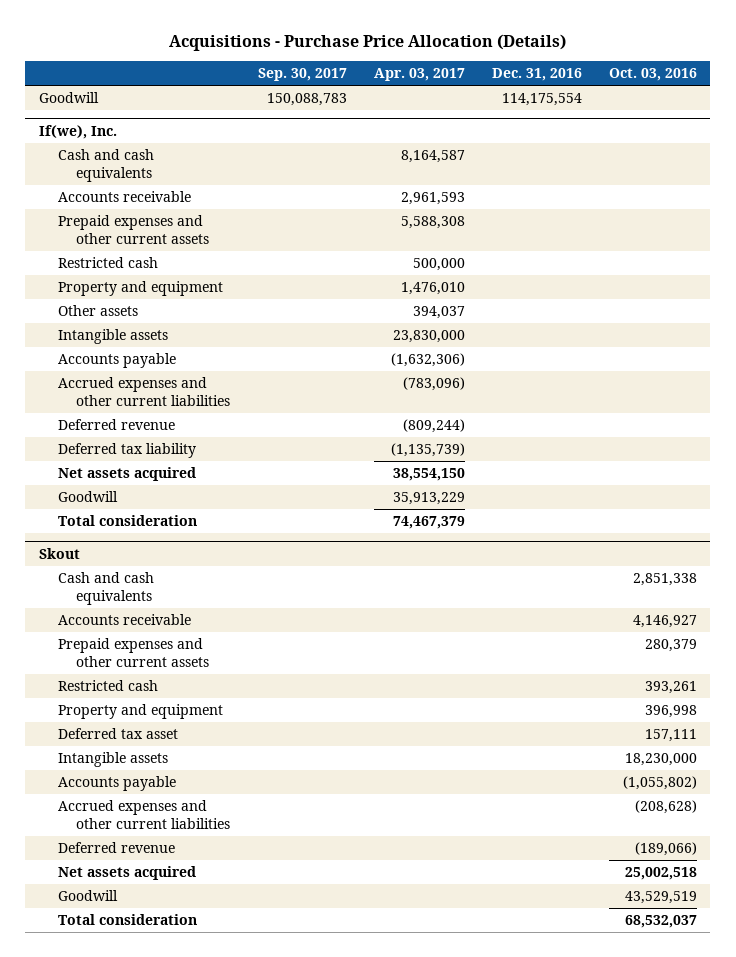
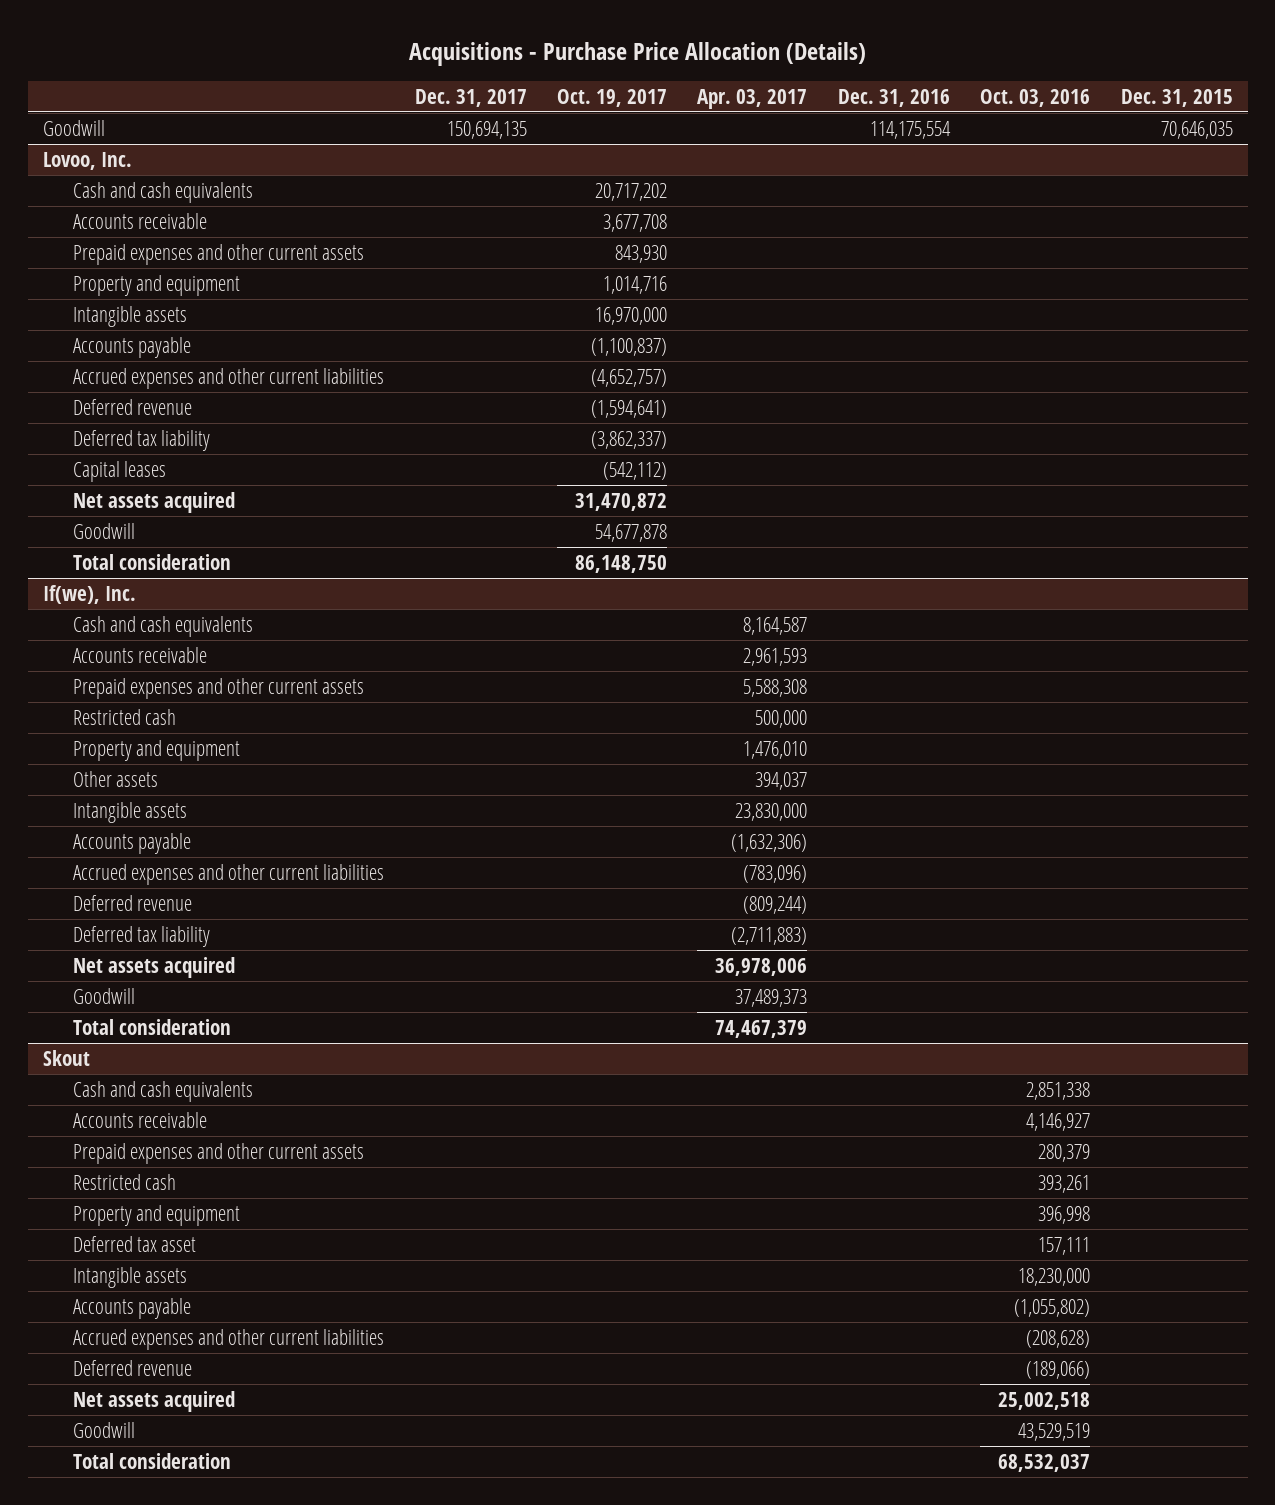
[257,67,347,81] Sep. 30, 2017 -> none
none -> [414,89,527,108] Dec. 31, 2017
none -> [557,89,668,108] Oct. 19, 2017
none -> [1120,89,1233,108] Dec. 31, 2015
none -> [42,151,132,170] Lovoo, Inc.
none -> [73,181,254,203] Cash and cash equivalents
none -> [73,212,208,229] Accounts receivable
none -> [73,243,365,265] Prepaid expenses and other current assets
none -> [73,274,241,296] Property and equipment
none -> [73,305,188,327] Intangible assets
none -> [73,336,192,358] Accounts payable
none -> [73,367,385,389] Accrued expenses and other current liabilities
none -> [73,398,193,415] Deferred revenue
none -> [73,429,211,451] Deferred tax liability
none -> [73,460,167,482] Capital leases
none -> [73,491,236,513] Net assets acquired
none -> [73,522,136,539] Goodwill
none -> [73,553,232,570] Total consideration
[390,443,465,458] (1,135,739) -> [731,926,808,945] (2,711,883)
[392,468,465,482] 38,554,150 -> [715,957,808,976] 36,978,006
[392,492,465,506] 35,913,229 -> [735,988,808,1007] 37,489,373

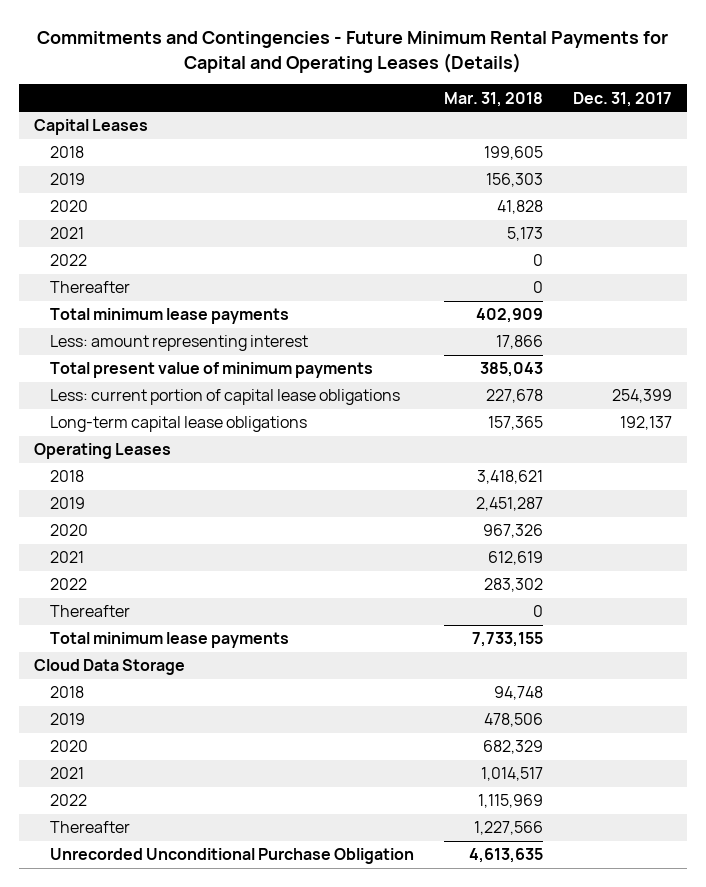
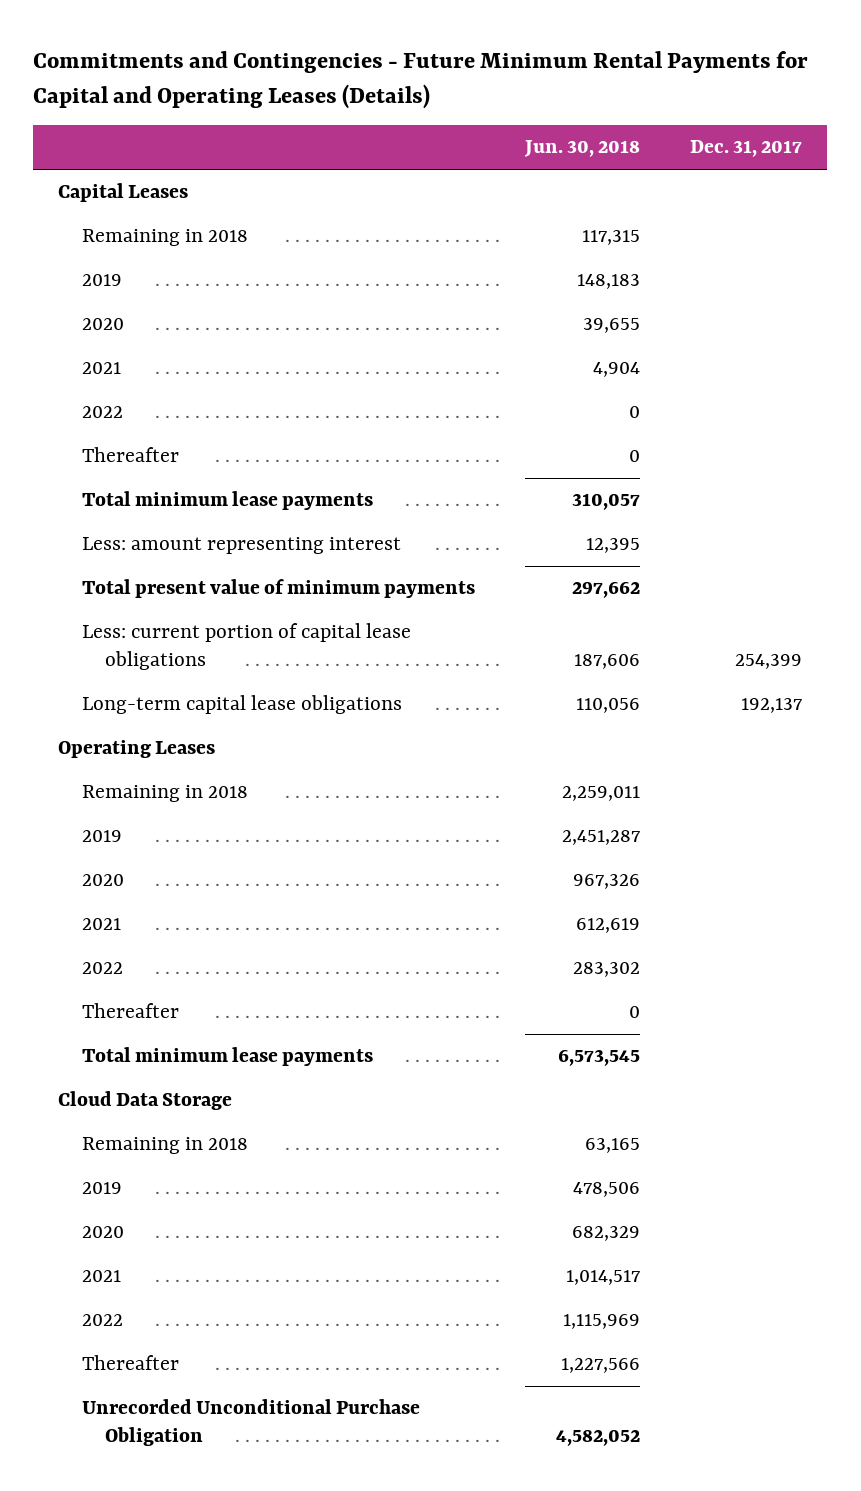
[443,91,543,107] Mar. 31, 2018 -> none
none -> [523,140,640,158] Jun. 30, 2018
[49,146,84,159] 2018 -> [81,229,248,247] Remaining in 2018
[49,470,84,483] 2018 -> [81,785,248,803] Remaining in 2018
[49,686,84,699] 2018 -> [81,1137,248,1155] Remaining in 2018

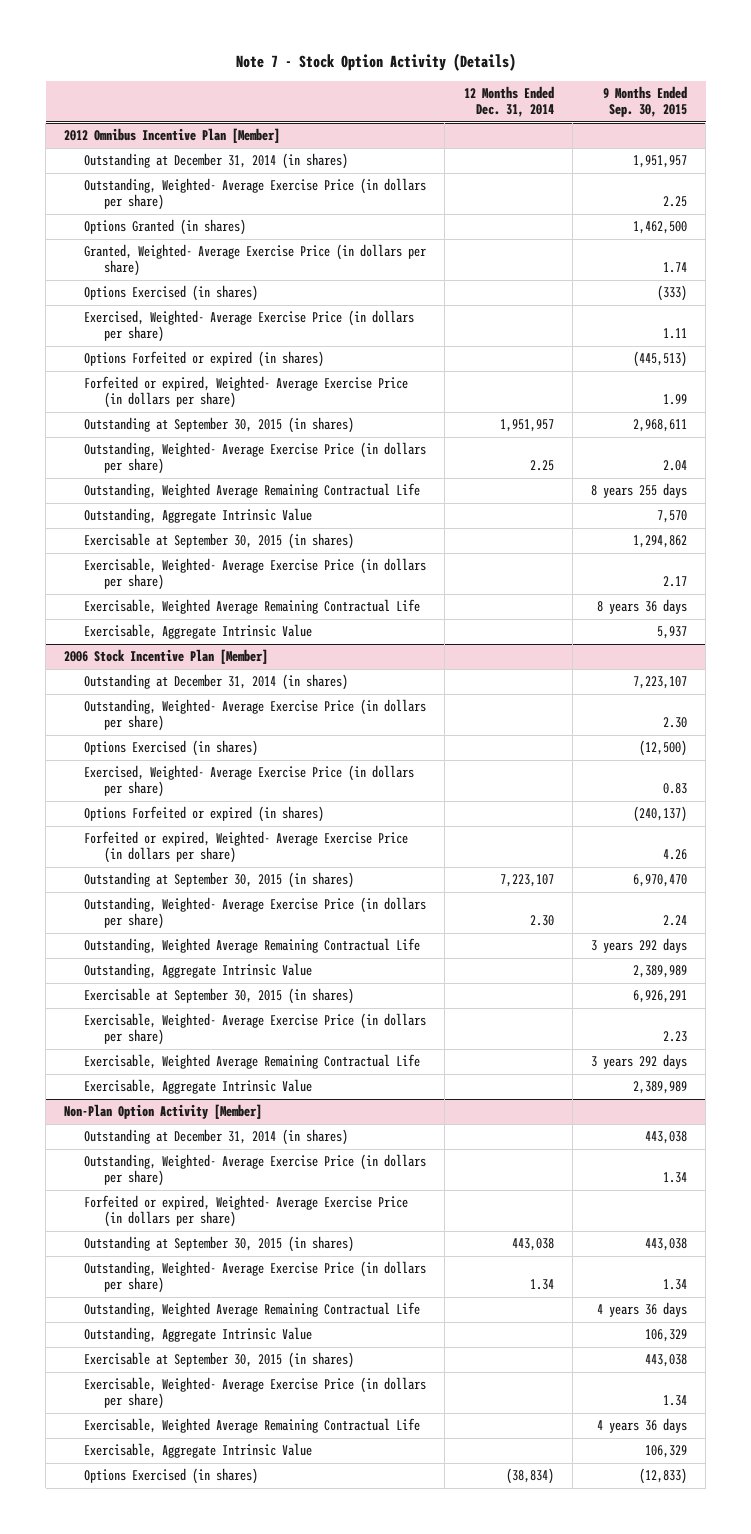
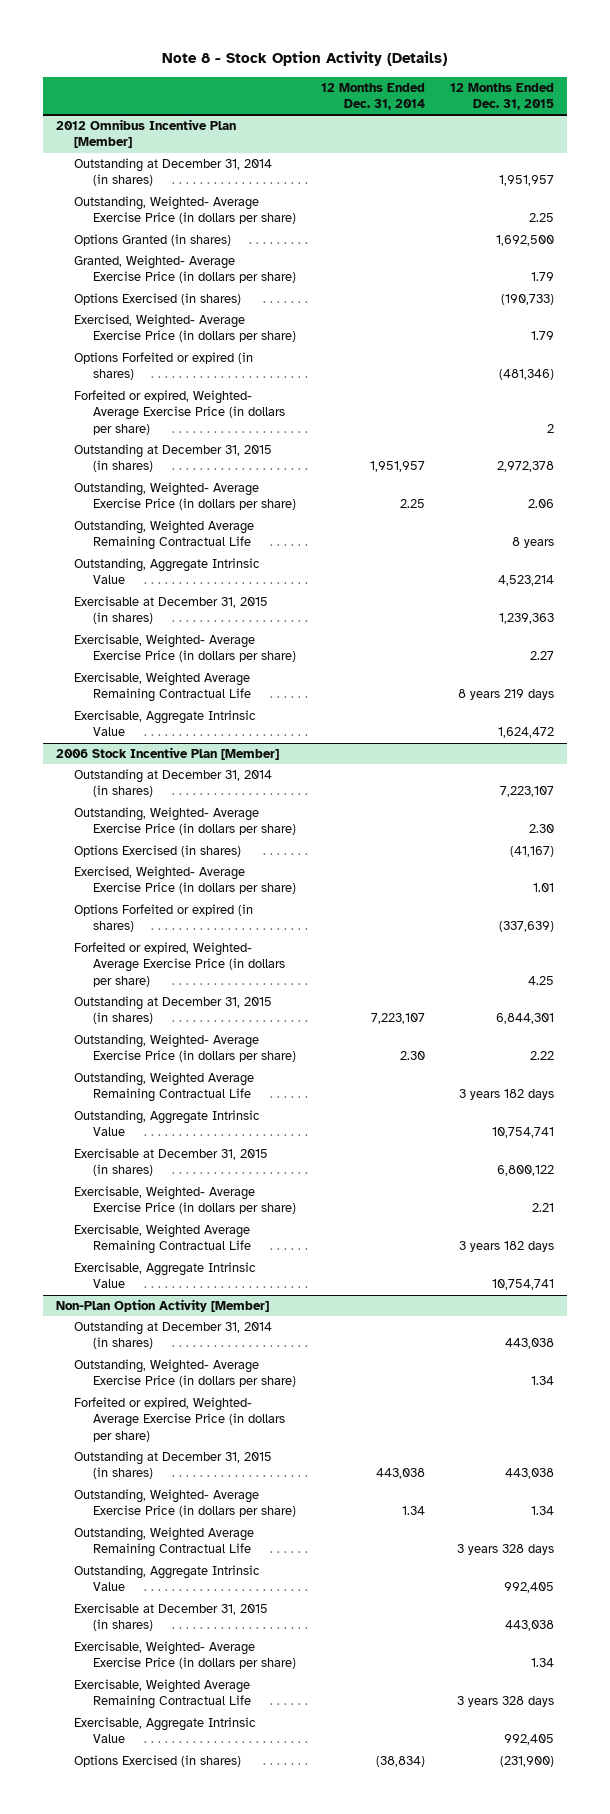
[235,53,516,72] Note 7 - Stock Option Activity (Details) -> [162,51,448,67] Note 8 - Stock Option Activity (Details)
[603,86,688,118] 9 Months Ended Sep. 30, 2015 -> none
none -> [450,82,555,110] 12 Months Ended Dec. 31, 2015
[84,417,355,434] Outstanding at September 30, 2015 (in shares) -> [74,444,273,473] Outstanding at December 31, 2015 (in shares)
[84,533,355,550] Exercisable at September 30, 2015 (in shares) -> [74,596,269,625] Exercisable at December 31, 2015 (in shares)
[84,872,355,889] Outstanding at September 30, 2015 (in shares) -> [74,996,273,1025] Outstanding at December 31, 2015 (in shares)
[84,988,355,1005] Exercisable at September 30, 2015 (in shares) -> [74,1148,269,1177] Exercisable at December 31, 2015 (in shares)
[84,1236,355,1253] Outstanding at September 30, 2015 (in shares) -> [74,1451,273,1480] Outstanding at December 31, 2015 (in shares)
[84,1352,355,1369] Exercisable at September 30, 2015 (in shares) -> [74,1603,269,1632] Exercisable at December 31, 2015 (in shares)

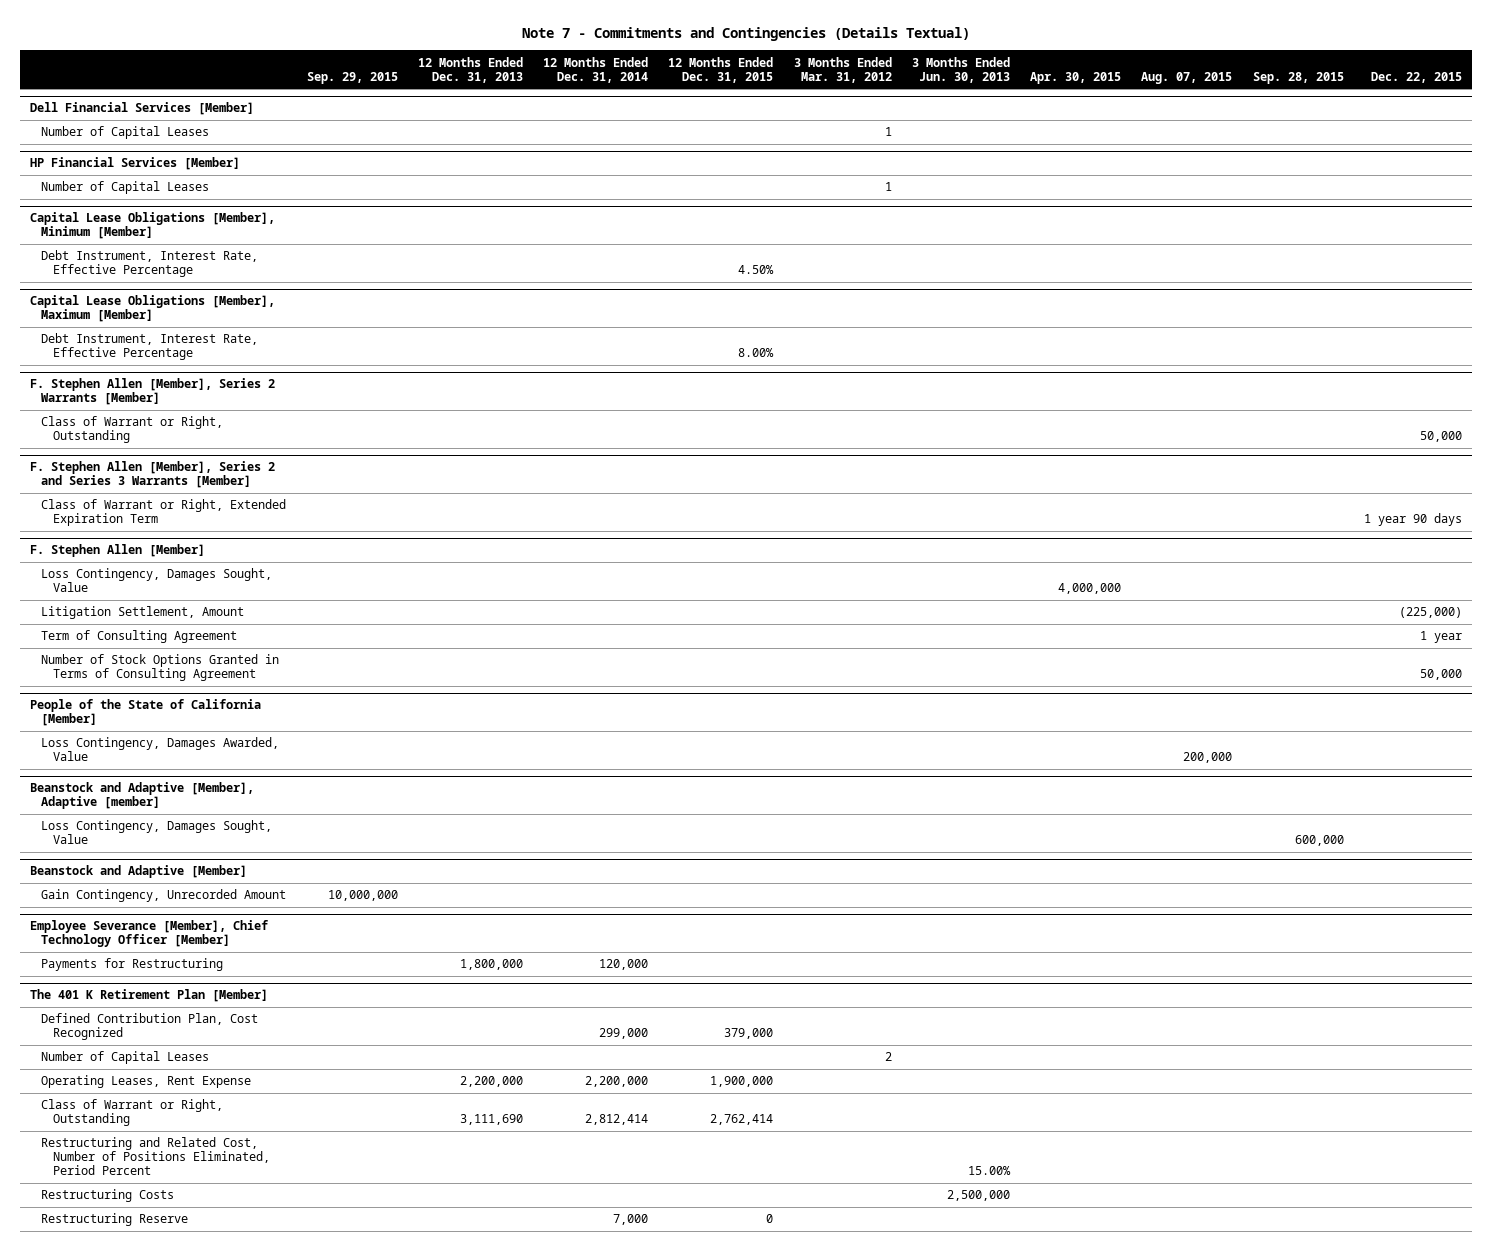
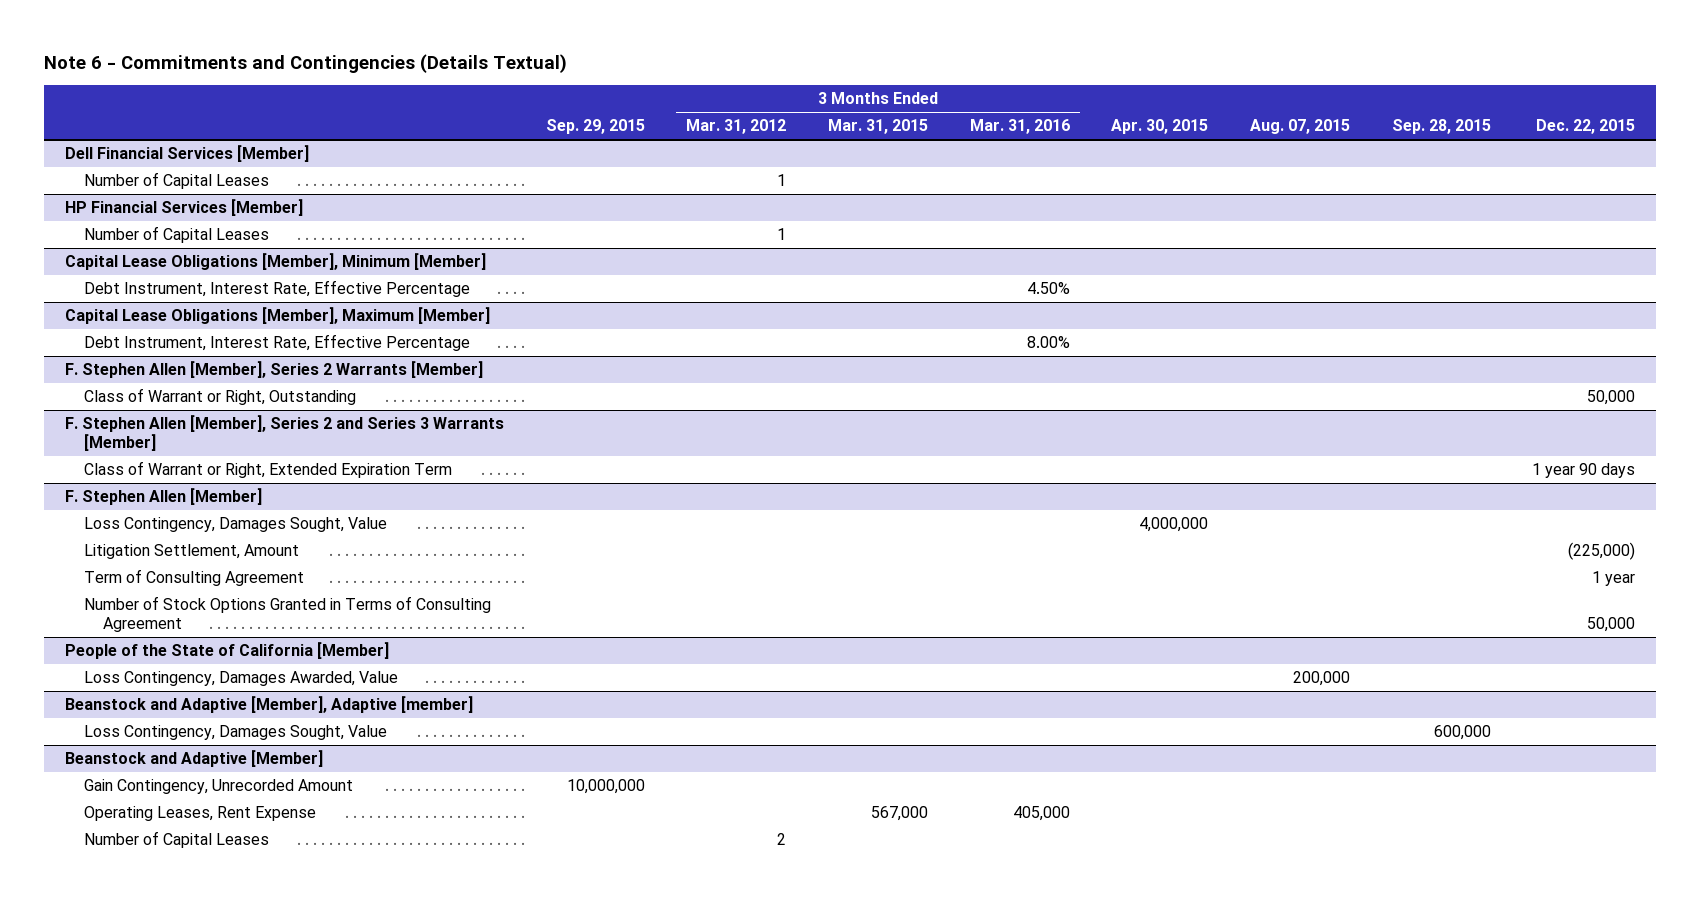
[521,27,970,42] Note 7 - Commitments and Contingencies (Details Textual) -> [44,54,568,74] Note 6 - Commitments and Contingencies (Details Textual)
[417,56,523,83] 12 Months Ended Dec. 31, 2013 -> none
[543,56,649,83] 12 Months Ended Dec. 31, 2014 -> none
[668,56,774,83] 12 Months Ended Dec. 31, 2015 -> none
[911,56,1010,83] 3 Months Ended Jun. 30, 2013 -> none
none -> [827,119,928,135] Mar. 31, 2015
none -> [969,119,1070,135] Mar. 31, 2016
[29,920,268,948] Employee Severance [Member], Chief Technology Officer [Member] -> none
[41,958,224,972] Payments for Restructuring -> none
[29,989,268,1003] The 401 K Retirement Plan [Member] -> none
[41,1013,259,1041] Defined Contribution Plan, Cost Recognized -> none
[41,1051,210,1065] Number of Capital Leases -> none
[41,1075,252,1089] Operating Leases, Rent Expense -> none
[41,1099,224,1127] Class of Warrant or Right, Outstanding -> none
[41,1137,270,1176] Restructuring and Related Cost, Number of Positions Eliminated, Period Percent -> none
[41,1189,175,1203] Restructuring Costs -> none
[41,1213,189,1227] Restructuring Reserve -> none
none -> [83,806,316,822] Operating Leases, Rent Expense
none -> [83,831,269,849] Number of Capital Leases

